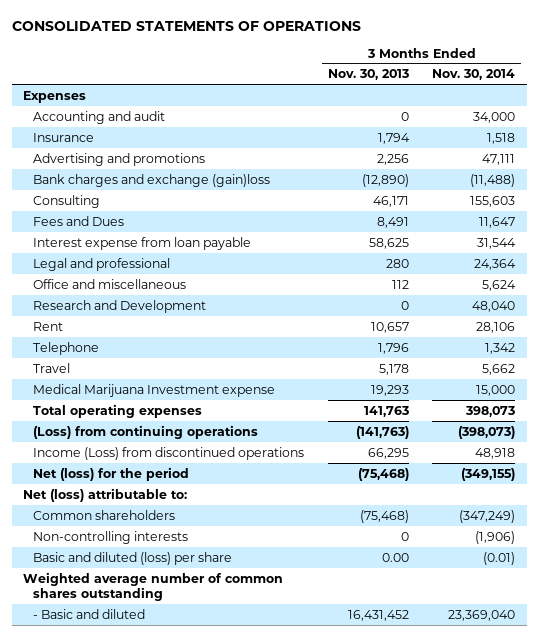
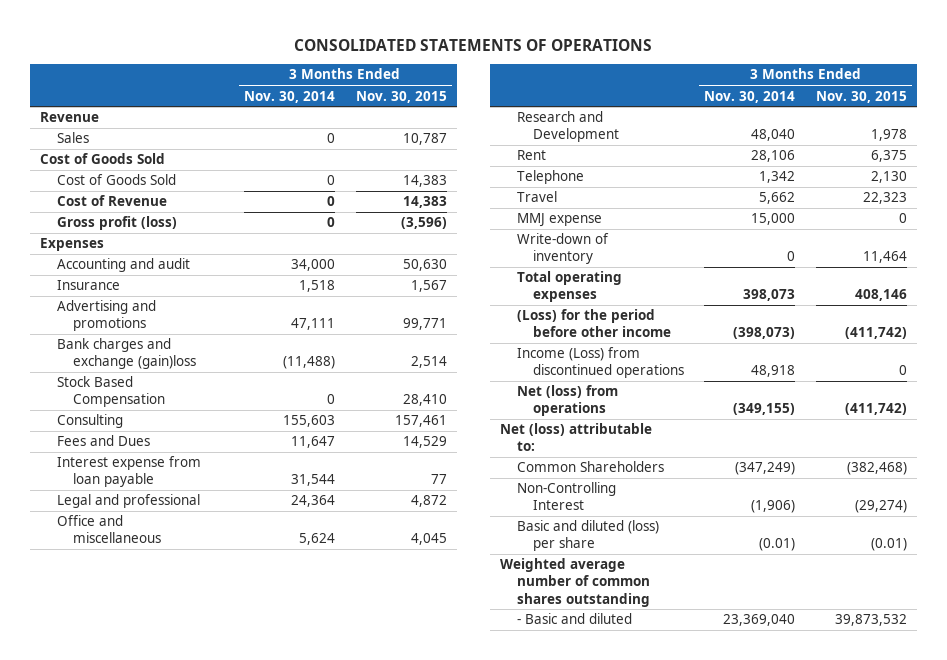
[327,69,409,81] Nov. 30, 2013 -> none
none -> [355,90,447,103] Nov. 30, 2015
none -> [40,112,100,123] Revenue
none -> [56,132,89,144] Sales
none -> [40,153,166,165] Cost of Goods Sold
none -> [56,174,176,186] Cost of Goods Sold
none -> [56,195,167,207] Cost of Revenue
none -> [56,216,177,231] Gross profit (loss)
none -> [56,376,165,408] Stock Based Compensation
[33,383,276,397] Medical Marijuana Investment expense -> [516,213,602,228] MMJ expense
none -> [516,233,609,265] Write-down of inventory
[33,424,259,439] (Loss) from continuing operations -> [516,309,672,338] (Loss) for the period before other income
[33,466,190,481] Net (loss) for the period -> [516,385,618,417] Net (loss) from operations
[33,509,176,520] Common shareholders -> [516,461,664,473] Common Shareholders
[33,530,189,544] Non-controlling interests -> [516,482,616,511] Non-Controlling Interest

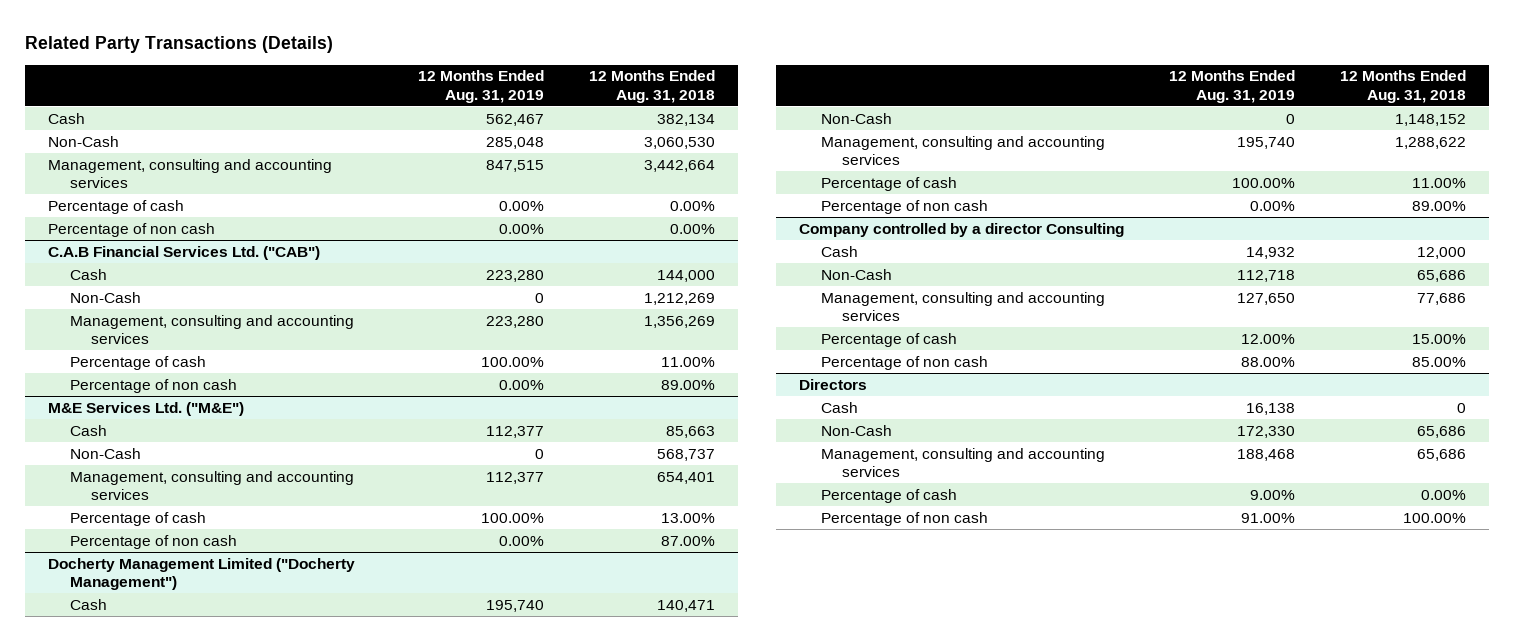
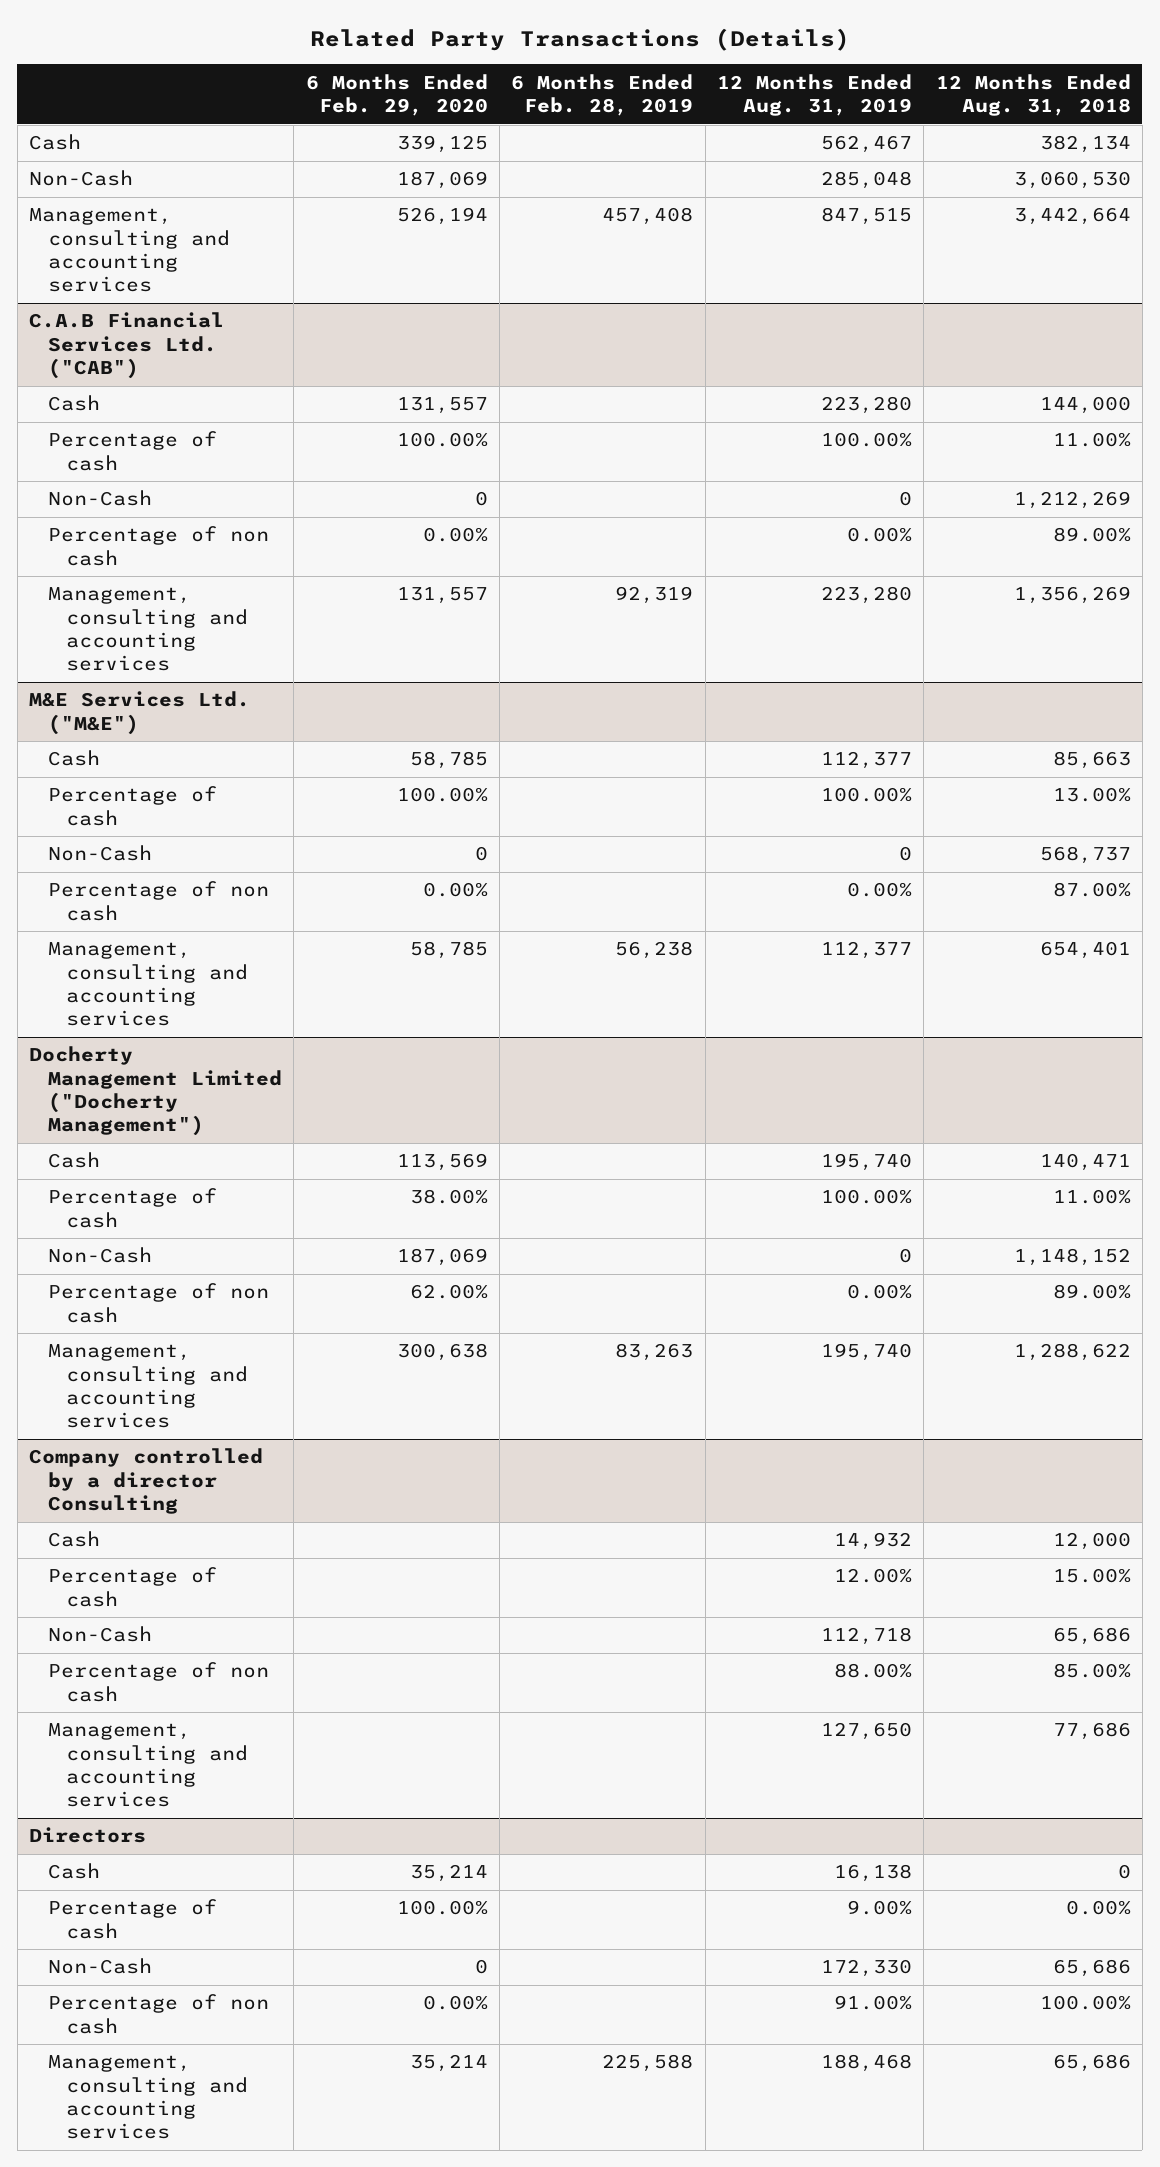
none -> [305,73,488,116] 6 Months Ended Feb. 29, 2020
none -> [511,73,694,116] 6 Months Ended Feb. 28, 2019
[47,199,184,214] Percentage of cash -> none
[47,222,215,237] Percentage of non cash -> none
[69,291,141,303] Non-Cash -> [47,490,152,507] Non-Cash
[69,314,354,345] Management, consulting and accounting services -> [47,587,249,672] Management, consulting and accounting services
[69,447,141,459] Non-Cash -> [47,845,152,862] Non-Cash
[69,470,354,501] Management, consulting and accounting services -> [47,942,249,1027] Management, consulting and accounting services
[820,112,892,124] Non-Cash -> [47,1247,152,1264] Non-Cash
[820,135,1105,166] Management, consulting and accounting services -> [47,1344,249,1429] Management, consulting and accounting services
[820,268,892,280] Non-Cash -> [47,1626,152,1643] Non-Cash
[820,291,1105,322] Management, consulting and accounting services -> [47,1723,249,1808] Management, consulting and accounting services
[820,424,892,436] Non-Cash -> [47,1958,152,1975] Non-Cash
[820,447,1105,478] Management, consulting and accounting services -> [47,2055,249,2140] Management, consulting and accounting services

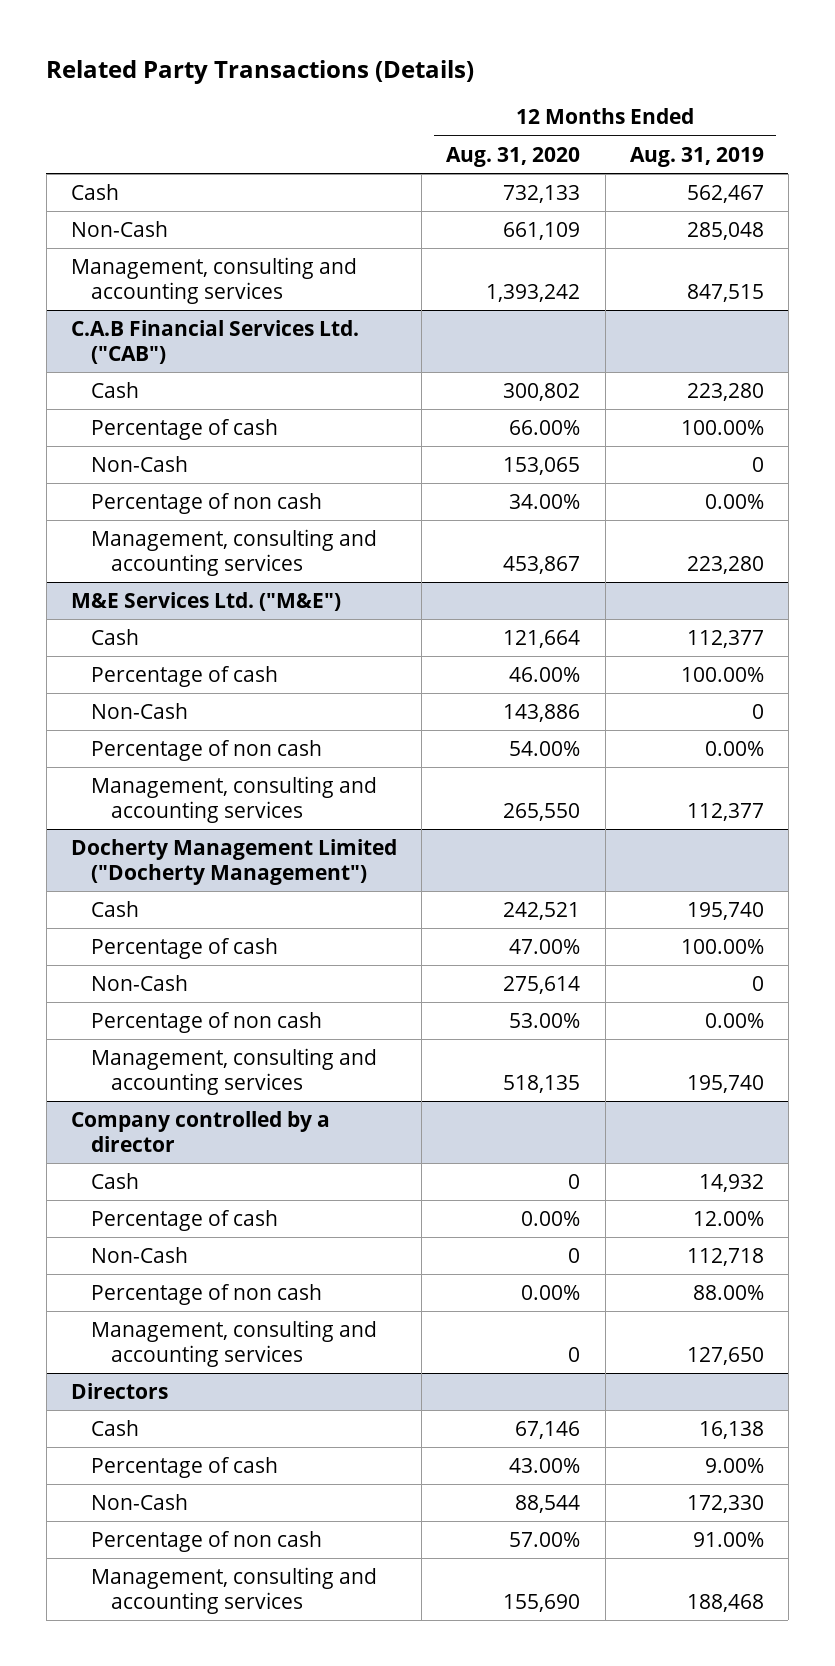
[305,73,488,116] 6 Months Ended Feb. 29, 2020 -> none
[511,73,694,116] 6 Months Ended Feb. 28, 2019 -> none
[935,73,1131,116] 12 Months Ended Aug. 31, 2018 -> none
none -> [446,146,581,167] Aug. 31, 2020
[29,1448,264,1515] Company controlled by a director Consulting -> [71,1110,331,1152] Company controlled by a director

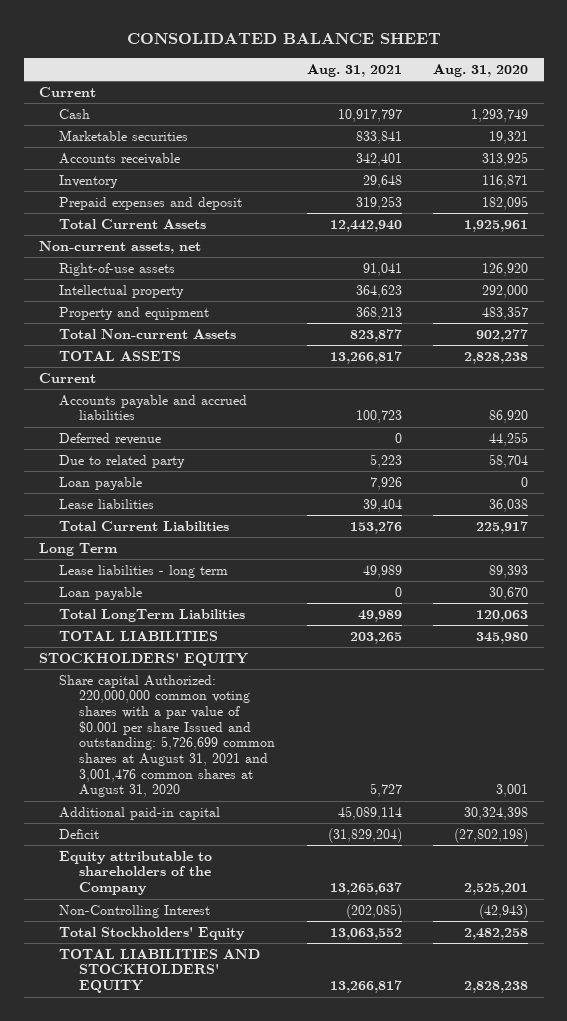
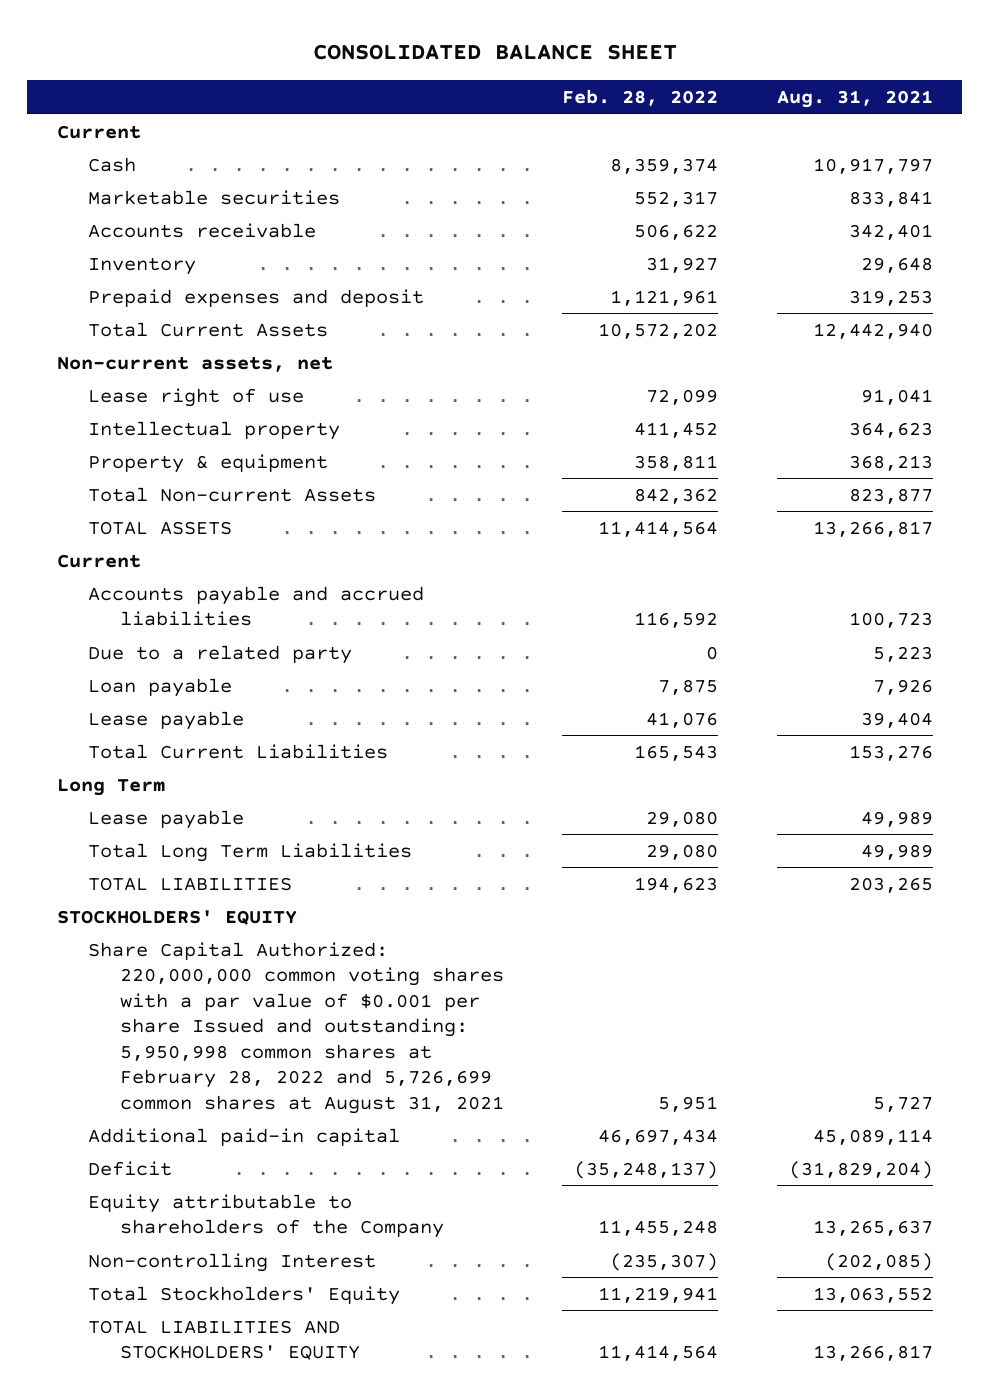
[432,63,528,77] Aug. 31, 2020 -> none
none -> [562,88,719,106] Feb. 28, 2022
[59,262,176,276] Right-of-use assets -> [88,387,305,407] Lease right of use
[59,306,210,320] Property and equipment -> [88,453,329,473] Property & equipment
[59,432,162,445] Deferred revenue -> none
[59,454,186,468] Due to related party -> [88,644,353,664] Due to a related party
[59,498,155,509] Lease liabilities -> [88,710,245,730] Lease payable
[59,586,143,600] Loan payable -> none
[59,564,229,578] Lease liabilities - long term -> [88,809,245,829] Lease payable
[59,608,246,622] Total LongTerm Liabilities -> [88,842,413,862] Total Long Term Liabilities
[59,674,276,798] Share capital Authorized: 220,000,000 common voting shares with a par value of $0.001 per share Issued and outstanding: 5,726,699 common shares at August 31, 2021 and 3,001,476 common shares at August 31, 2020 -> [88,941,504,1114] Share Capital Authorized: 220,000,000 common voting shares with a par value of $0.001 per share Issued and outstanding: 5,950,998 common shares at February 28, 2022 and 5,726,699 common shares at August 31, 2021
[59,904,211,918] Non-Controlling Interest -> [88,1252,377,1272] Non-controlling Interest

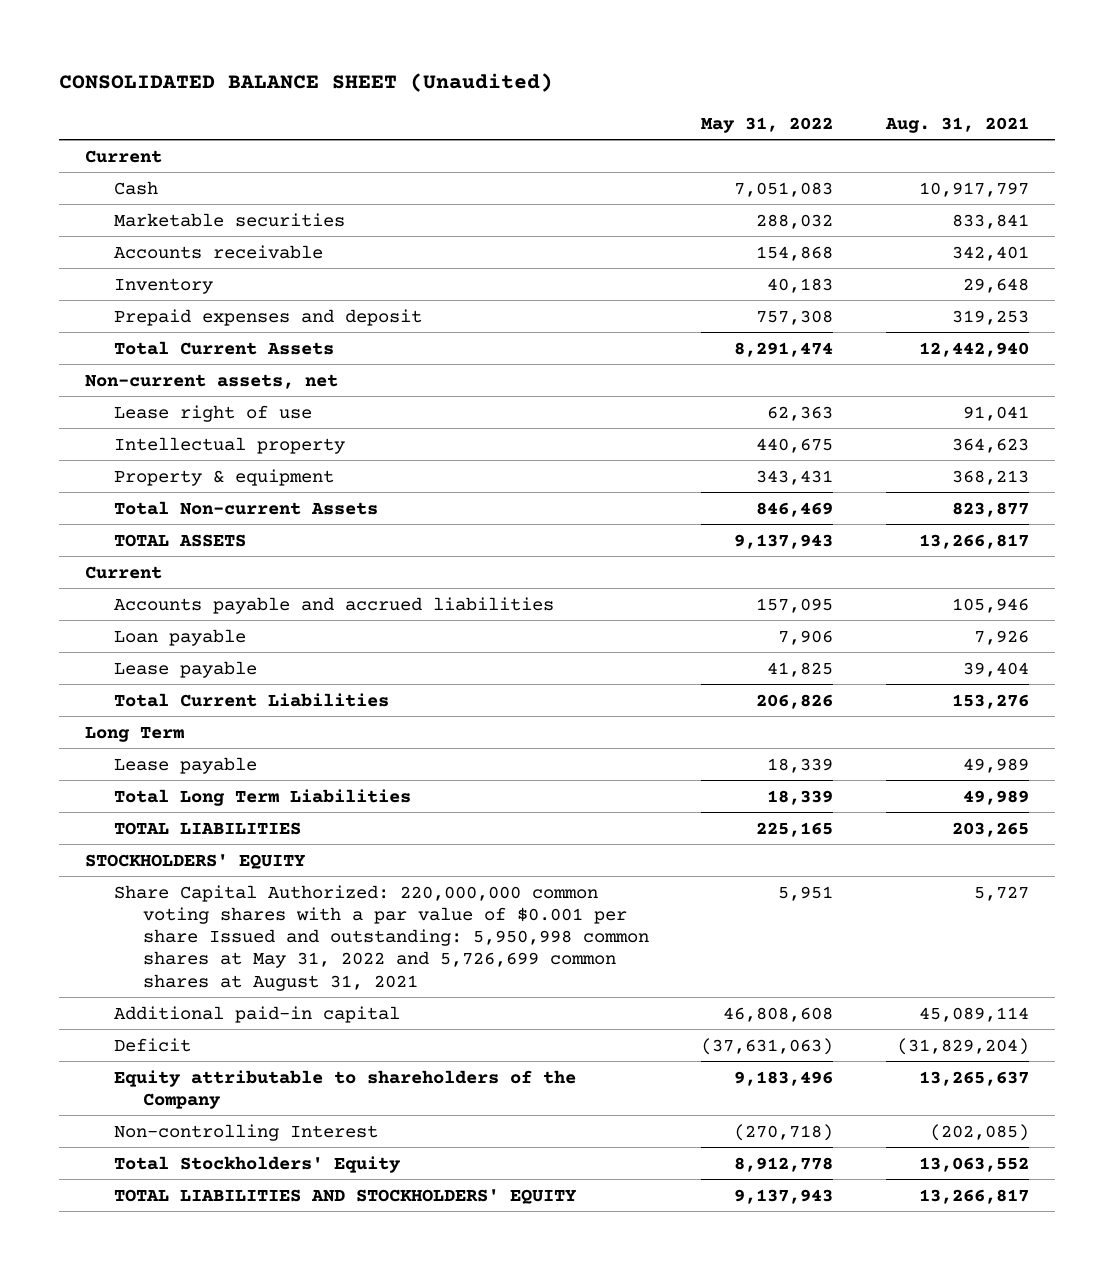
[312,44,677,61] CONSOLIDATED BALANCE SHEET -> [58,73,553,93] CONSOLIDATED BALANCE SHEET (Unaudited)
[562,88,719,106] Feb. 28, 2022 -> none
none -> [701,116,834,133] May 31, 2022
[88,644,353,664] Due to a related party -> none
[848,612,933,629] 100,723 -> [951,597,1029,613] 105,946
[88,941,504,1114] Share Capital Authorized: 220,000,000 common voting shares with a par value of $0.001 per share Issued and outstanding: 5,950,998 common shares at February 28, 2022 and 5,726,699 common shares at August 31, 2021 -> [114,884,649,991] Share Capital Authorized: 220,000,000 common voting shares with a par value of $0.001 per share Issued and outstanding: 5,950,998 common shares at May 31, 2022 and 5,726,699 common shares at August 31, 2021

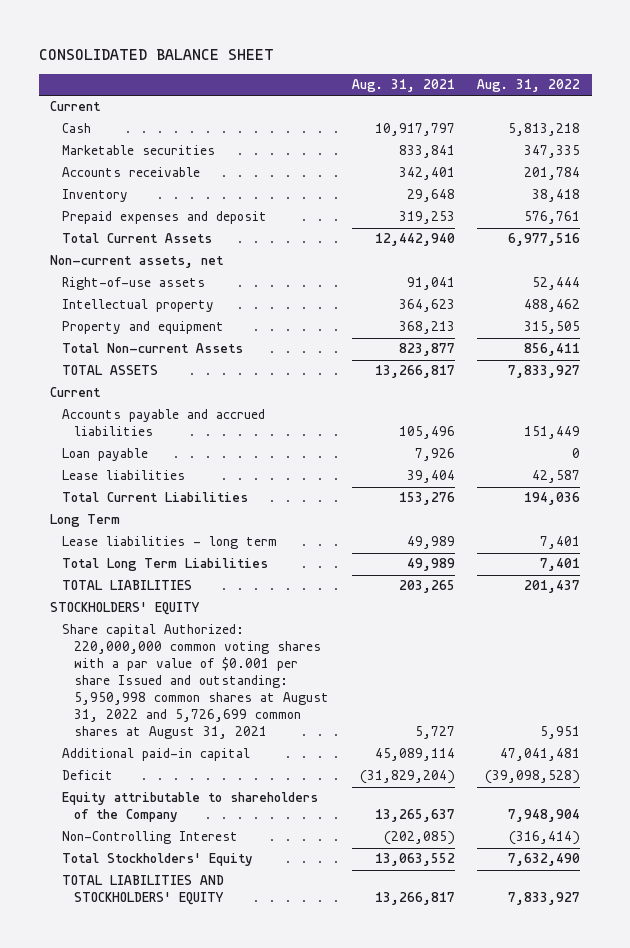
[58,73,553,93] CONSOLIDATED BALANCE SHEET (Unaudited) -> [38,49,274,61] CONSOLIDATED BALANCE SHEET
[701,116,834,133] May 31, 2022 -> none
none -> [477,79,581,93] Aug. 31, 2022
[114,404,313,422] Lease right of use -> [62,277,206,291] Right-of-use assets
[114,468,335,486] Property & equipment -> [62,321,225,335] Property and equipment
[951,597,1029,613] 105,946 -> [398,426,455,440] 105,496
[114,660,258,678] Lease payable -> [62,470,186,481] Lease liabilities
[114,756,258,774] Lease payable -> [62,536,278,550] Lease liabilities - long term
[114,884,649,991] Share Capital Authorized: 220,000,000 common voting shares with a par value of $0.001 per share Issued and outstanding: 5,950,998 common shares at May 31, 2022 and 5,726,699 common shares at August 31, 2021 -> [62,624,330,740] Share capital Authorized: 220,000,000 common voting shares with a par value of $0.001 per share Issued and outstanding: 5,950,998 common shares at August 31, 2022 and 5,726,699 common shares at August 31, 2021
[114,1123,379,1141] Non-controlling Interest -> [62,831,239,845] Non-Controlling Interest

